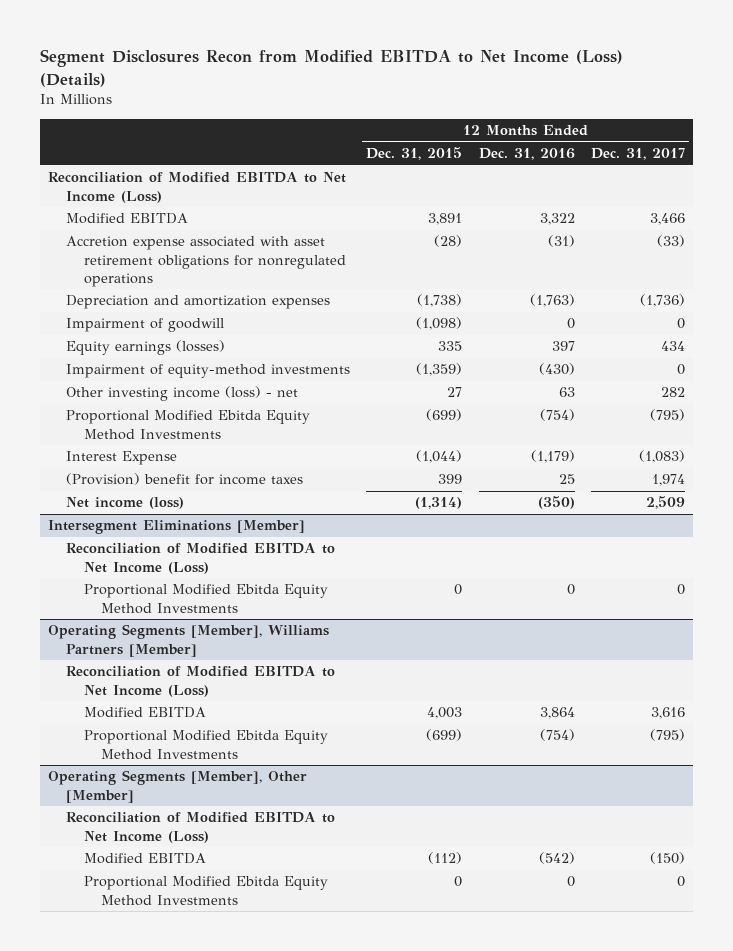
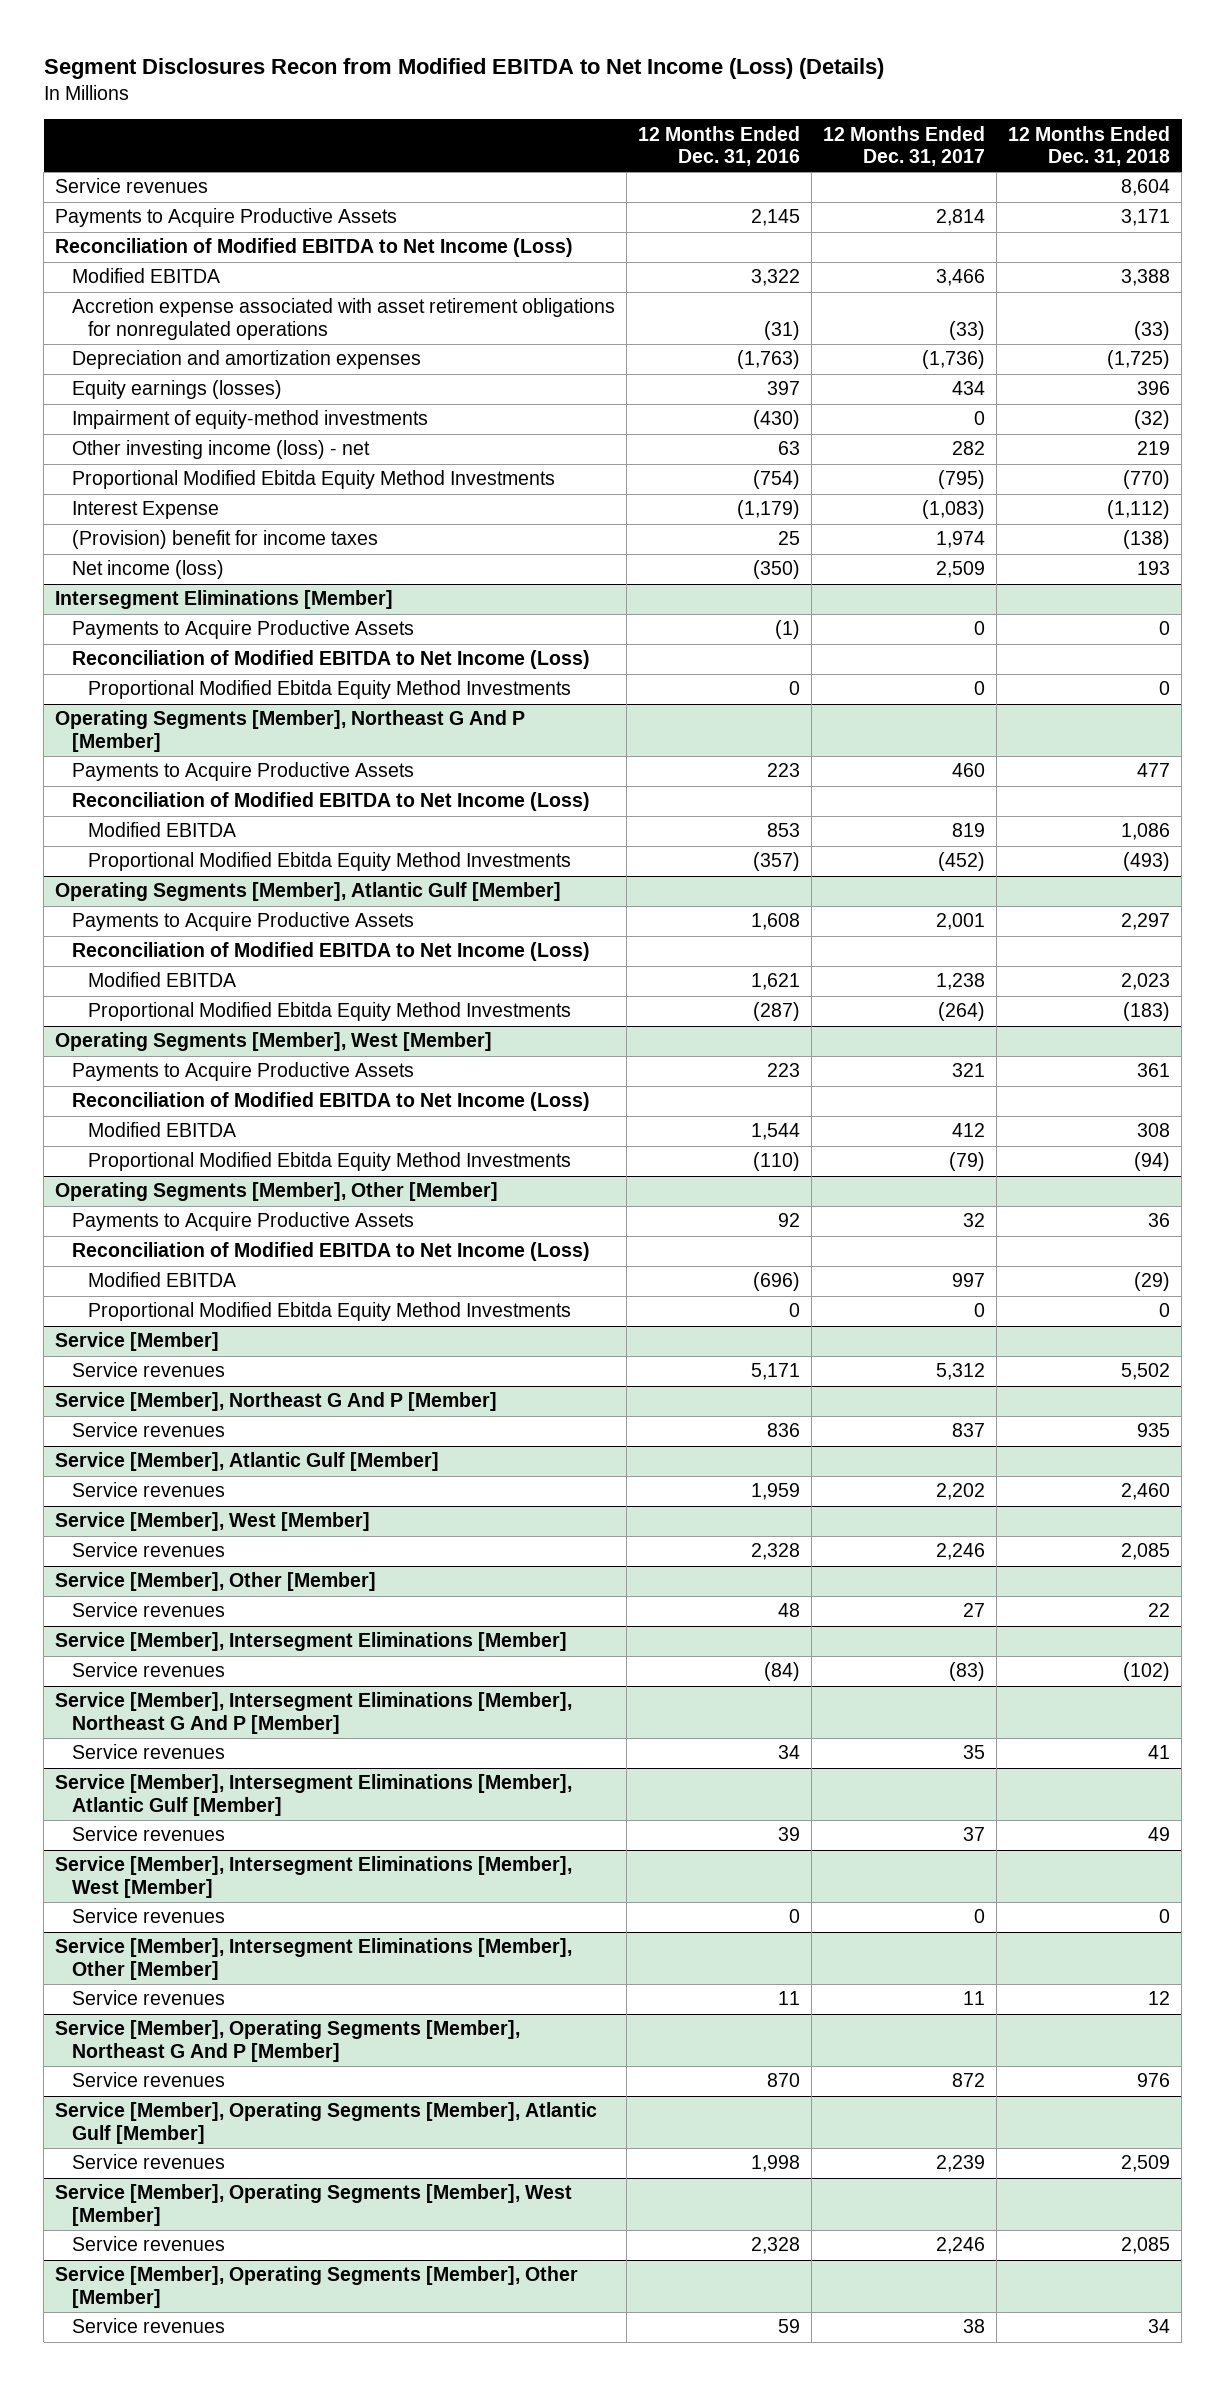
[366,147,463,161] Dec. 31, 2015 -> none
none -> [1008,125,1171,167] 12 Months Ended Dec. 31, 2018
none -> [55,178,209,194] Service revenues
none -> [55,208,398,228] Payments to Acquire Productive Assets
[65,318,224,333] Impairment of goodwill -> none
none -> [71,620,414,640] Payments to Acquire Productive Assets
[47,624,329,657] Operating Segments [Member], Williams Partners [Member] -> none
none -> [55,710,526,752] Operating Segments [Member], Northeast G And P [Member]
none -> [71,762,414,782] Payments to Acquire Productive Assets
[539,707,575,720] 3,864 -> [766,823,800,838] 853
[651,707,686,720] 3,616 -> [952,823,986,838] 819
[539,729,575,742] (754) -> [752,852,800,872] (357)
[650,729,686,742] (795) -> [938,852,986,872] (452)
none -> [55,882,562,902] Operating Segments [Member], Atlantic Gulf [Member]
none -> [71,912,414,932] Payments to Acquire Productive Assets
none -> [71,942,590,962] Reconciliation of Modified EBITDA to Net Income (Loss)
none -> [88,972,237,988] Modified EBITDA
none -> [88,1002,572,1022] Proportional Modified Ebitda Equity Method Investments
none -> [55,1032,493,1052] Operating Segments [Member], West [Member]
none -> [71,1062,414,1082] Payments to Acquire Productive Assets
none -> [71,1092,590,1112] Reconciliation of Modified EBITDA to Net Income (Loss)
none -> [88,1122,237,1138] Modified EBITDA
none -> [88,1152,572,1172] Proportional Modified Ebitda Equity Method Investments
none -> [71,1212,414,1232] Payments to Acquire Productive Assets
[538,852,575,865] (542) -> [752,1272,800,1292] (696)
[650,852,686,865] (150) -> [952,1273,986,1288] 997
none -> [55,1332,220,1352] Service [Member]
none -> [71,1362,225,1378] Service revenues
none -> [55,1392,498,1412] Service [Member], Northeast G And P [Member]
none -> [71,1422,225,1438] Service revenues
none -> [55,1452,440,1472] Service [Member], Atlantic Gulf [Member]
none -> [71,1482,225,1498] Service revenues
none -> [55,1512,371,1532] Service [Member], West [Member]
none -> [71,1542,225,1558] Service revenues
none -> [55,1572,377,1592] Service [Member], Other [Member]
none -> [71,1602,225,1618] Service revenues
none -> [55,1632,568,1652] Service [Member], Intersegment Eliminations [Member]
none -> [71,1662,225,1678] Service revenues
none -> [55,1692,573,1734] Service [Member], Intersegment Eliminations [Member], Northeast G And P [Member]
none -> [71,1744,225,1760] Service revenues
none -> [55,1774,573,1816] Service [Member], Intersegment Eliminations [Member], Atlantic Gulf [Member]
none -> [71,1826,225,1842] Service revenues
none -> [55,1856,573,1898] Service [Member], Intersegment Eliminations [Member], West [Member]
none -> [71,1908,225,1924] Service revenues
none -> [55,1938,573,1980] Service [Member], Intersegment Eliminations [Member], Other [Member]
none -> [71,1990,225,2006] Service revenues
none -> [55,2020,521,2062] Service [Member], Operating Segments [Member], Northeast G And P [Member]
none -> [71,2072,225,2088] Service revenues
none -> [55,2102,598,2144] Service [Member], Operating Segments [Member], Atlantic Gulf [Member]
none -> [71,2154,225,2170] Service revenues
none -> [55,2184,573,2226] Service [Member], Operating Segments [Member], West [Member]
none -> [71,2236,225,2252] Service revenues
none -> [55,2266,579,2308] Service [Member], Operating Segments [Member], Other [Member]
none -> [71,2318,225,2334] Service revenues

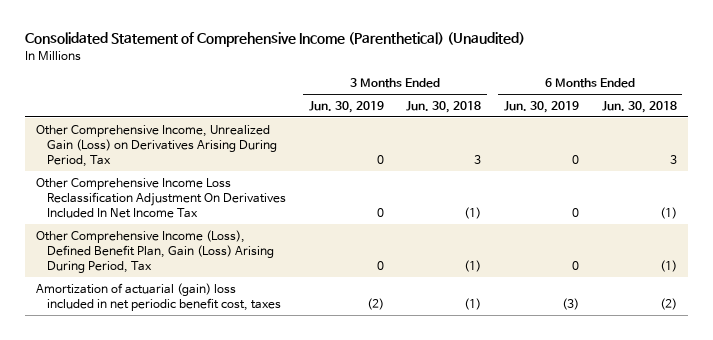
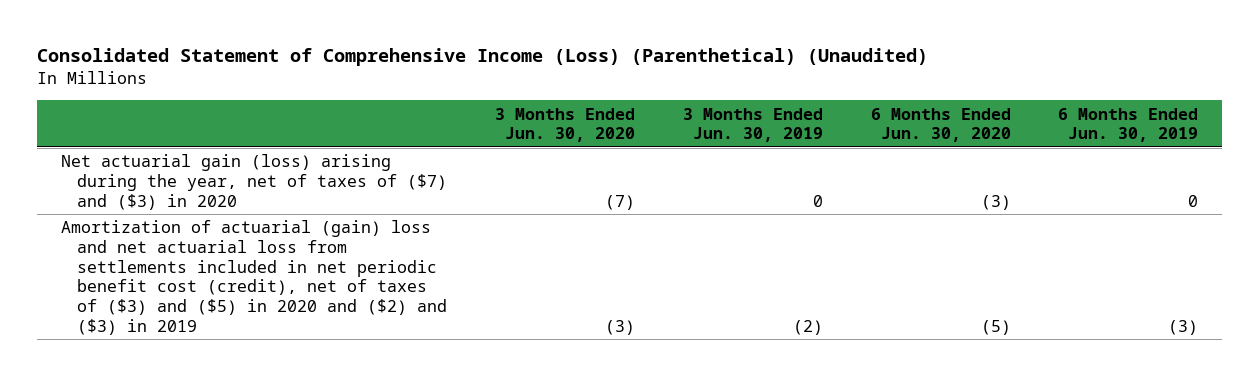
[24,32,525,48] Consolidated Statement of Comprehensive Income (Parenthetical) (Unaudited) -> [36,48,928,67] Consolidated Statement of Comprehensive Income (Loss) (Parenthetical) (Unaudited)
[406,100,482,113] Jun. 30, 2018 -> none
[601,100,677,113] Jun. 30, 2018 -> none
none -> [494,107,635,143] 3 Months Ended Jun. 30, 2020
none -> [870,107,1011,143] 6 Months Ended Jun. 30, 2020
[36,124,277,167] Other Comprehensive Income, Unrealized Gain (Loss) on Derivatives Arising During Period, Tax -> none
[36,177,286,218] Other Comprehensive Income Loss Reclassification Adjustment On Derivatives Included In Net Income Tax -> none
[36,229,274,273] Other Comprehensive Income (Loss), Defined Benefit Plan, Gain (Loss) Arising During Period, Tax -> [60,154,448,210] Net actuarial gain (loss) arising during the year, net of taxes of ($7) and ($3) in 2020
[36,282,281,311] Amortization of actuarial (gain) loss included in net periodic benefit cost, taxes -> [60,220,448,335] Amortization of actuarial (gain) loss and net actuarial loss from settlements included in net periodic benefit cost (credit), net of taxes of ($3) and ($5) in 2020 and ($2) and ($3) in 2019

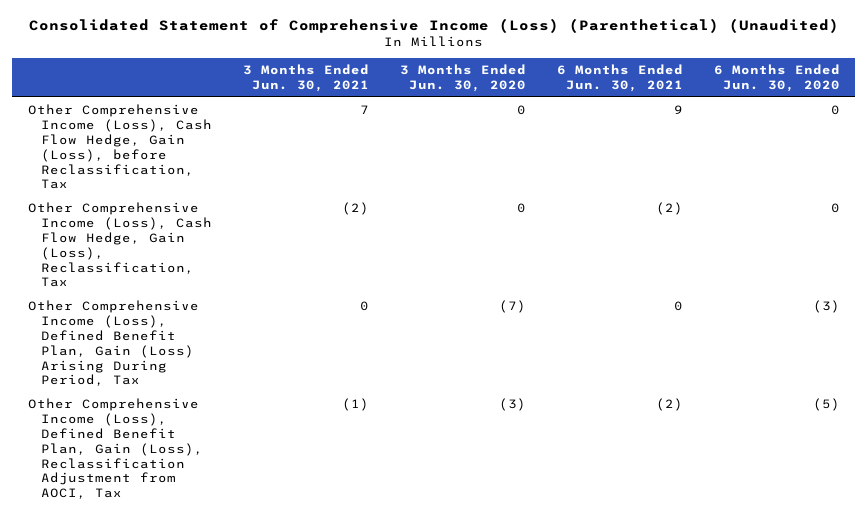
[682,107,823,143] 3 Months Ended Jun. 30, 2019 -> none
[1058,107,1199,143] 6 Months Ended Jun. 30, 2019 -> none
none -> [242,64,369,93] 3 Months Ended Jun. 30, 2021
none -> [556,64,683,93] 6 Months Ended Jun. 30, 2021
none -> [27,104,212,190] Other Comprehensive Income (Loss), Cash Flow Hedge, Gain (Loss), before Reclassification, Tax
none -> [27,202,212,288] Other Comprehensive Income (Loss), Cash Flow Hedge, Gain (Loss), Reclassification, Tax
[60,154,448,210] Net actuarial gain (loss) arising during the year, net of taxes of ($7) and ($3) in 2020 -> [27,300,199,387] Other Comprehensive Income (Loss), Defined Benefit Plan, Gain (Loss) Arising During Period, Tax
[60,220,448,335] Amortization of actuarial (gain) loss and net actuarial loss from settlements included in net periodic benefit cost (credit), net of taxes of ($3) and ($5) in 2020 and ($2) and ($3) in 2019 -> [27,398,203,500] Other Comprehensive Income (Loss), Defined Benefit Plan, Gain (Loss), Reclassification Adjustment from AOCI, Tax

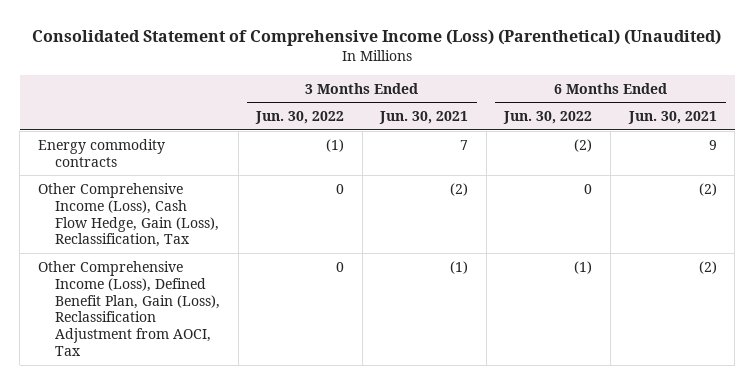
[399,64,526,93] 3 Months Ended Jun. 30, 2020 -> none
[713,64,840,93] 6 Months Ended Jun. 30, 2020 -> none
none -> [255,110,345,124] Jun. 30, 2022
none -> [503,110,593,124] Jun. 30, 2022
[27,104,212,190] Other Comprehensive Income (Loss), Cash Flow Hedge, Gain (Loss), before Reclassification, Tax -> [37,138,165,167] Energy commodity contracts
[27,300,199,387] Other Comprehensive Income (Loss), Defined Benefit Plan, Gain (Loss) Arising During Period, Tax -> none

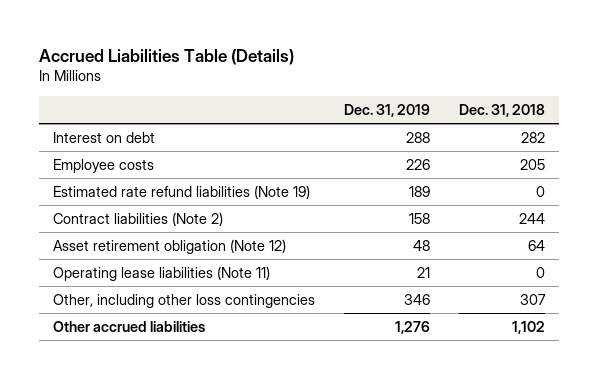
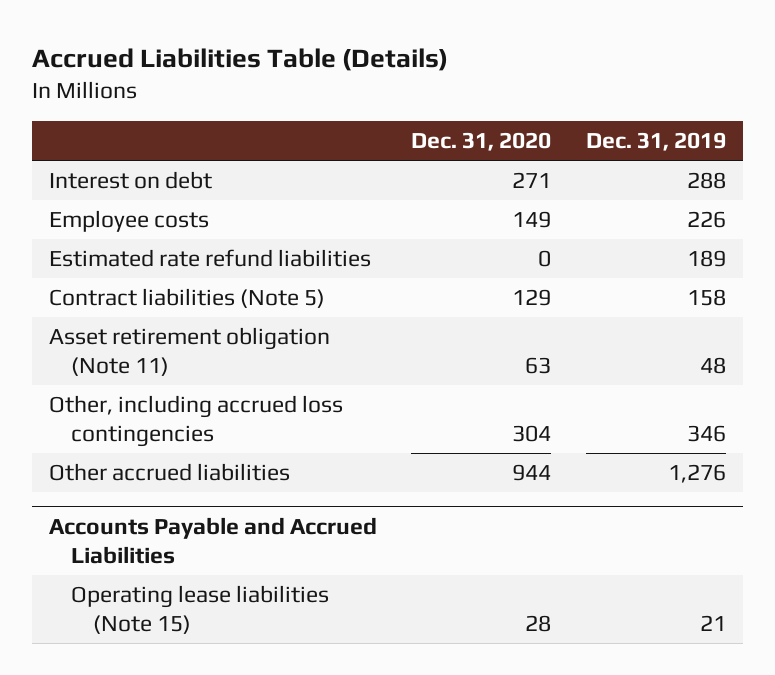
[458,103,545,117] Dec. 31, 2018 -> none
none -> [411,132,552,152] Dec. 31, 2020
[53,265,271,281] Operating lease liabilities (Note 11) -> none
[53,184,311,199] Estimated rate refund liabilities (Note 19) -> [48,248,371,267] Estimated rate refund liabilities
[53,211,224,226] Contract liabilities (Note 2) -> [48,287,325,308] Contract liabilities (Note 5)
[53,238,287,254] Asset retirement obligation (Note 12) -> [48,326,330,377] Asset retirement obligation (Note 11)
[53,293,316,308] Other, including other loss contingencies -> [48,394,343,448] Other, including accrued loss contingencies
none -> [48,516,377,565] Accounts Payable and Accrued Liabilities
none -> [70,584,329,635] Operating lease liabilities (Note 15)

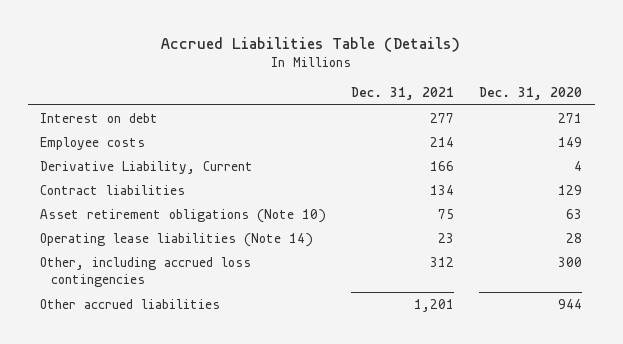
[585,132,726,152] Dec. 31, 2019 -> none
none -> [351,87,455,101] Dec. 31, 2021
[48,248,371,267] Estimated rate refund liabilities -> none
none -> [40,160,254,174] Derivative Liability, Current
[48,287,325,308] Contract liabilities (Note 5) -> [40,184,186,195] Contract liabilities
[48,326,330,377] Asset retirement obligation (Note 11) -> [40,208,327,223] Asset retirement obligations (Note 10)
none -> [40,232,314,247] Operating lease liabilities (Note 14)
[512,425,552,443] 304 -> [558,256,583,267] 300
[48,516,377,565] Accounts Payable and Accrued Liabilities -> none
[70,584,329,635] Operating lease liabilities (Note 15) -> none

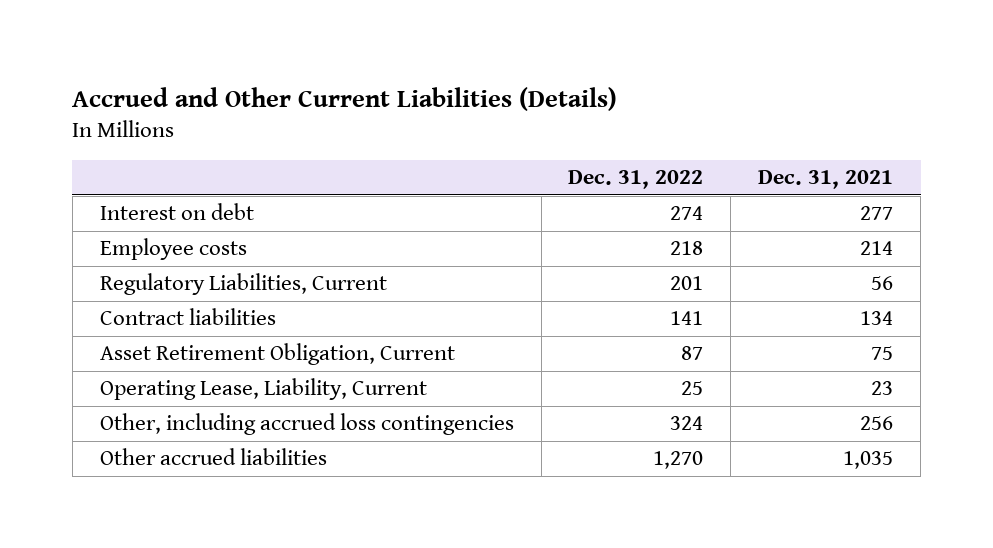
[161,36,461,52] Accrued Liabilities Table (Details) -> [72,86,618,111] Accrued and Other Current Liabilities (Details)
[479,87,583,101] Dec. 31, 2020 -> none
none -> [568,170,704,190] Dec. 31, 2022
[40,160,254,174] Derivative Liability, Current -> none
none -> [99,273,387,296] Regulatory Liabilities, Current
[40,208,327,223] Asset retirement obligations (Note 10) -> [99,343,455,366] Asset Retirement Obligation, Current
[40,232,314,247] Operating lease liabilities (Note 14) -> [99,378,427,401] Operating Lease, Liability, Current
[430,256,455,267] 312 -> [860,416,894,431] 256
[414,298,455,312] 1,201 -> [843,451,894,470] 1,035

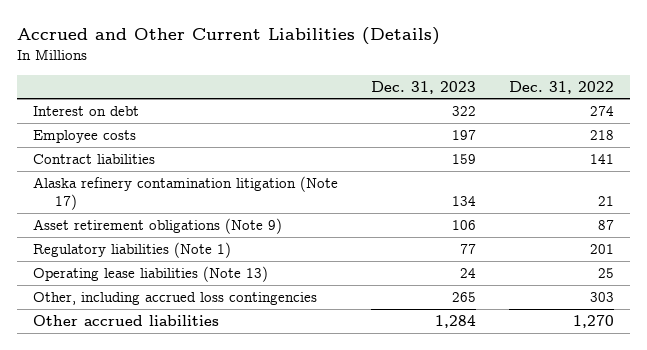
[758,170,894,190] Dec. 31, 2021 -> none
none -> [370,80,476,94] Dec. 31, 2023
[99,273,387,296] Regulatory Liabilities, Current -> none
none -> [32,176,338,211] Alaska refinery contamination litigation (Note 17)
[99,343,455,366] Asset Retirement Obligation, Current -> [32,218,282,235] Asset retirement obligations (Note 9)
none -> [32,242,231,259] Regulatory liabilities (Note 1)
[99,378,427,401] Operating Lease, Liability, Current -> [32,266,268,283] Operating lease liabilities (Note 13)
[670,416,704,431] 324 -> [589,292,614,303] 303

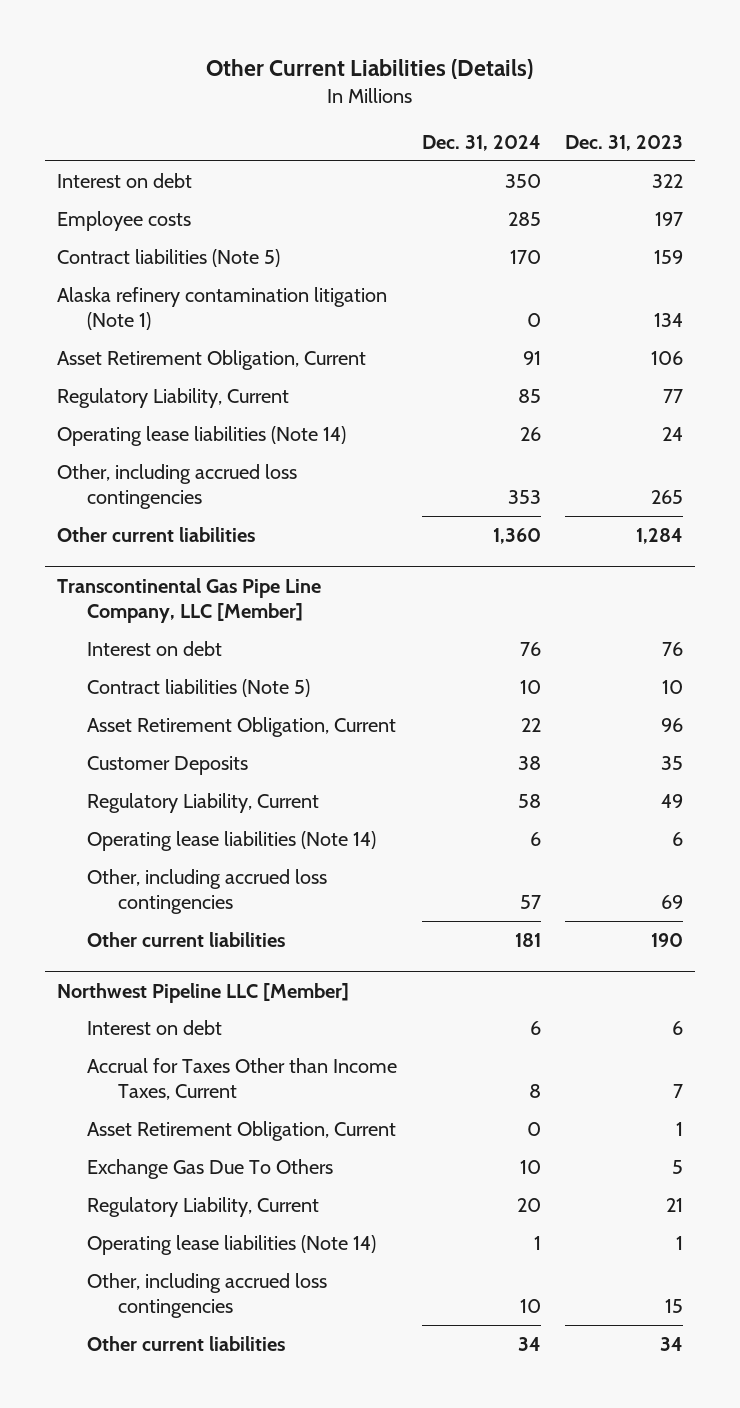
[16,26,440,45] Accrued and Other Current Liabilities (Details) -> [205,59,533,80] Other Current Liabilities (Details)
[508,80,614,94] Dec. 31, 2022 -> none
none -> [421,135,541,152] Dec. 31, 2024
[32,154,155,165] Contract liabilities -> [57,248,281,267] Contract liabilities (Note 5)
[32,176,338,211] Alaska refinery contamination litigation (Note 17) -> [57,286,388,331] Alaska refinery contamination litigation (Note 1)
[32,218,282,235] Asset retirement obligations (Note 9) -> [57,349,367,370] Asset Retirement Obligation, Current
[32,242,231,259] Regulatory liabilities (Note 1) -> [57,387,290,408] Regulatory Liability, Current
[32,266,268,283] Operating lease liabilities (Note 13) -> [57,425,347,446] Operating lease liabilities (Note 14)
[32,315,219,327] Other accrued liabilities -> [57,526,256,542] Other current liabilities
none -> [57,577,322,624] Transcontinental Gas Pipe Line Company, LLC [Member]
none -> [87,640,223,656] Interest on debt
none -> [87,678,311,697] Contract liabilities (Note 5)
none -> [87,716,397,737] Asset Retirement Obligation, Current
none -> [87,755,249,775] Customer Deposits
none -> [87,792,320,813] Regulatory Liability, Current
none -> [87,830,377,851] Operating lease liabilities (Note 14)
none -> [87,868,328,915] Other, including accrued loss contingencies
none -> [87,931,286,947] Other current liabilities
none -> [57,982,350,1003] Northwest Pipeline LLC [Member]
none -> [87,1019,223,1035] Interest on debt
none -> [87,1057,398,1101] Accrual for Taxes Other than Income Taxes, Current
none -> [87,1120,397,1141] Asset Retirement Obligation, Current
none -> [87,1158,334,1179] Exchange Gas Due To Others
none -> [87,1196,320,1217] Regulatory Liability, Current
none -> [87,1234,377,1255] Operating lease liabilities (Note 14)
none -> [87,1272,328,1319] Other, including accrued loss contingencies
none -> [87,1335,286,1351] Other current liabilities

